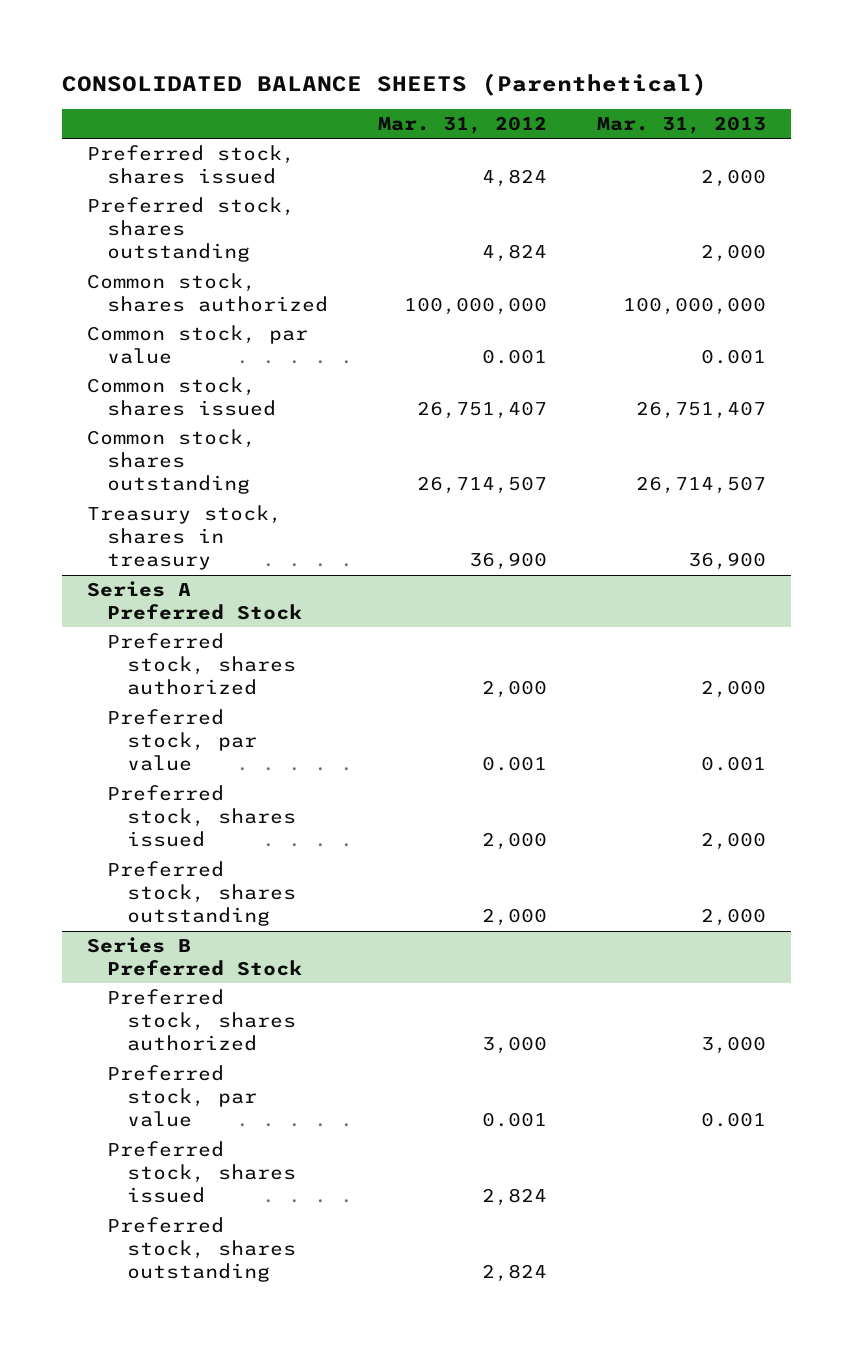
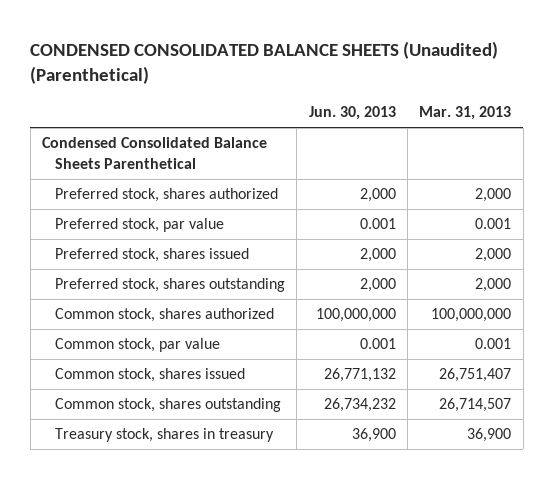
[62,72,708,96] CONSOLIDATED BALANCE SHEETS (Parenthetical) -> [30,40,499,84] CONDENSED CONSOLIDATED BALANCE SHEETS (Unaudited) (Parenthetical)
[378,116,548,135] Mar. 31, 2012 -> none
none -> [308,106,396,121] Jun. 30, 2013
none -> [42,137,268,170] Condensed Consolidated Balance Sheets Parenthetical
none -> [55,188,279,203] Preferred stock, shares authorized
none -> [55,218,225,233] Preferred stock, par value
[87,581,302,621] Series A Preferred Stock -> none
[106,633,296,696] Preferred stock, shares authorized -> none
[106,709,257,772] Preferred stock, par value -> none
[106,785,296,848] Preferred stock, shares issued -> none
[106,861,296,927] Preferred stock, shares outstanding -> none
[87,937,302,977] Series B Preferred Stock -> none
[106,989,296,1052] Preferred stock, shares authorized -> none
[106,1065,257,1128] Preferred stock, par value -> none
[106,1141,296,1204] Preferred stock, shares issued -> none
[106,1217,296,1283] Preferred stock, shares outstanding -> none

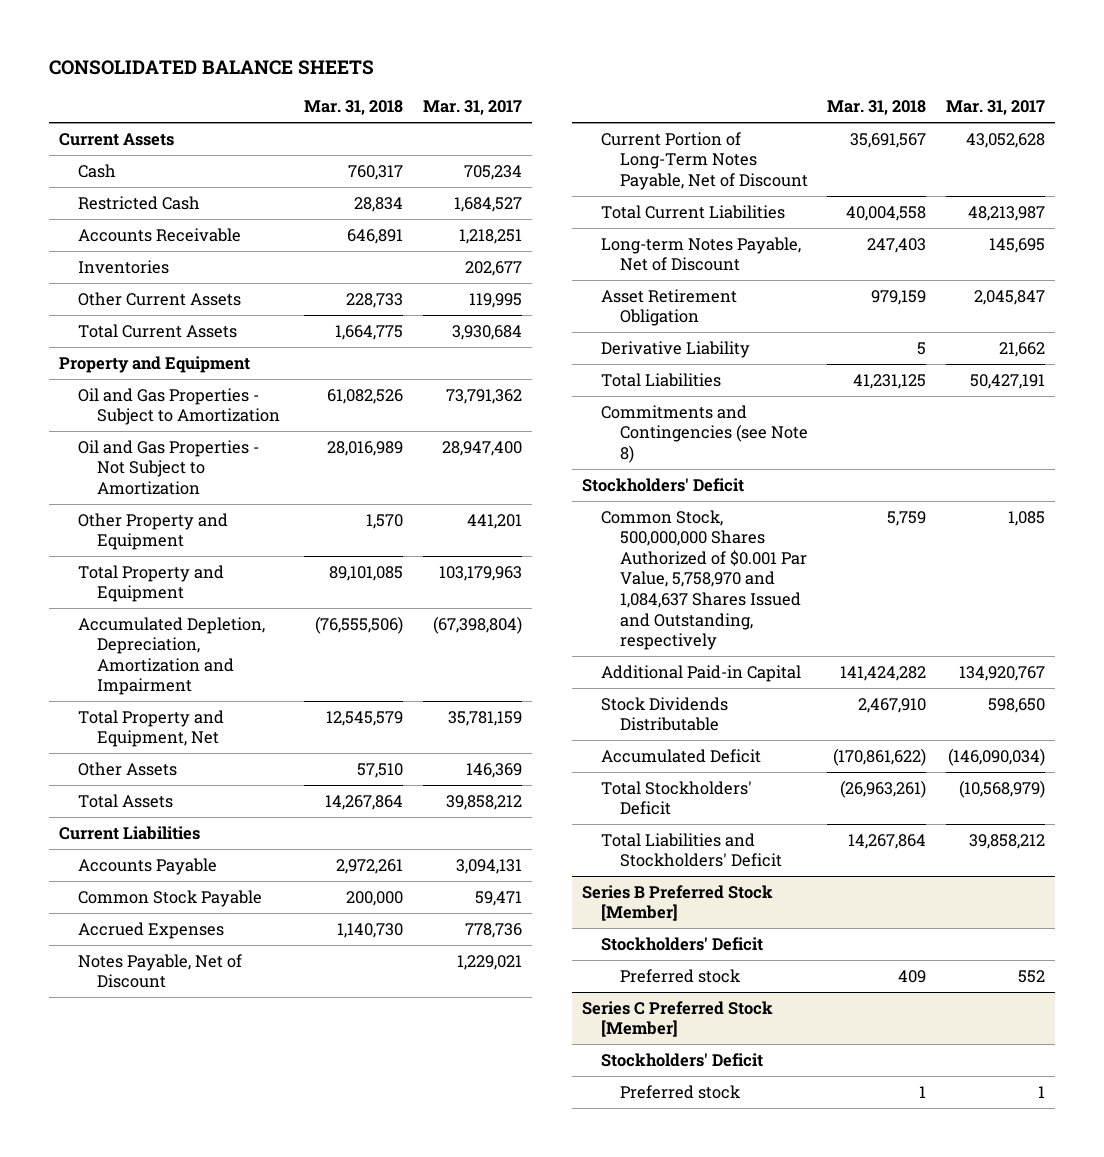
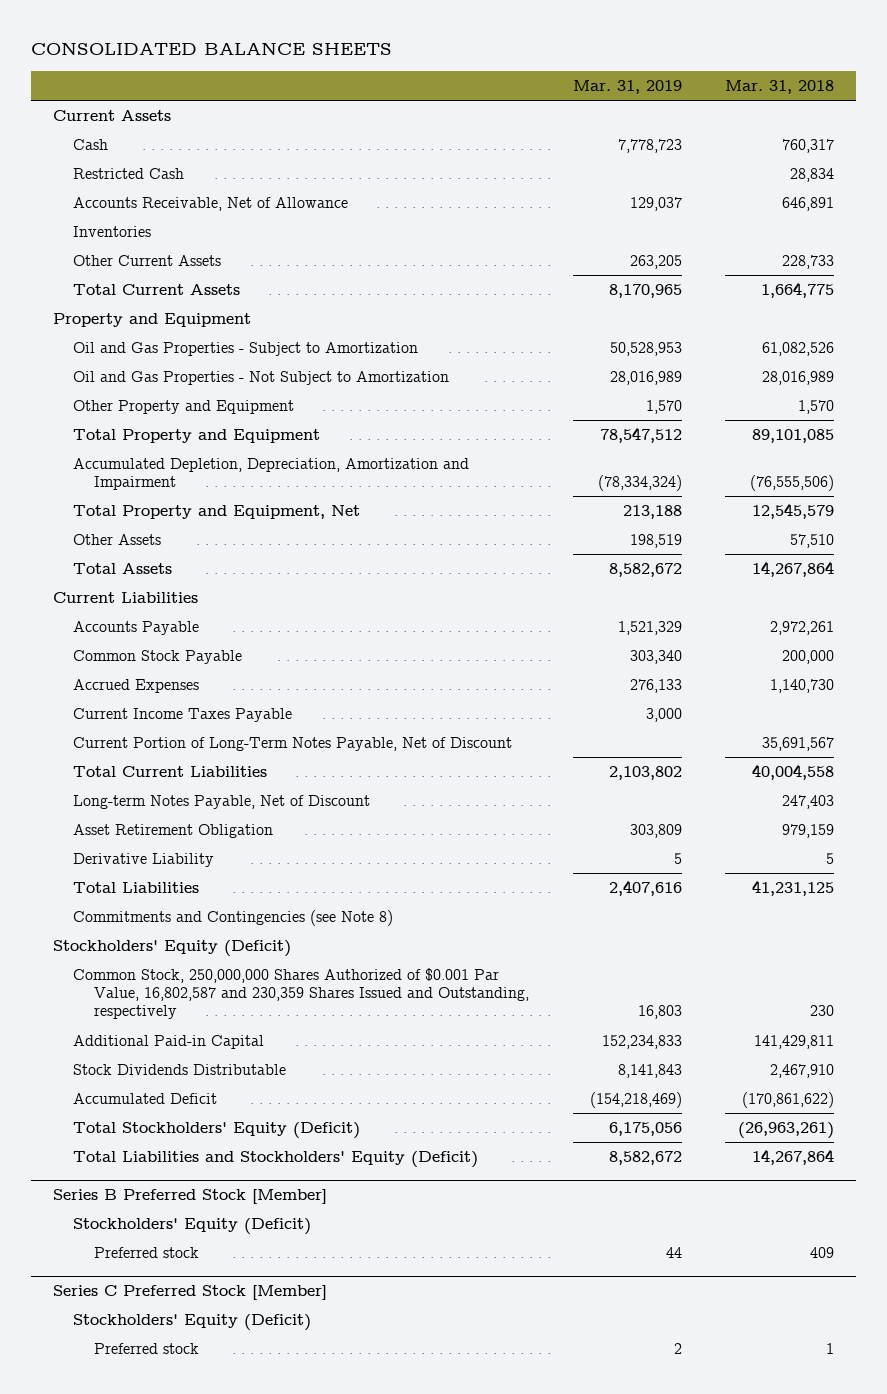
[422,100,522,116] Mar. 31, 2017 -> none
none -> [572,79,682,94] Mar. 31, 2019
[77,227,241,242] Accounts Receivable -> [73,196,349,211] Accounts Receivable, Net of Allowance
[77,953,242,989] Notes Payable, Net of Discount -> none
none -> [73,707,293,722] Current Income Taxes Payable
[582,477,745,492] Stockholders' Deficit -> [53,939,292,957] Stockholders' Equity (Deficit)
[600,509,807,651] Common Stock, 500,000,000 Shares Authorized of $0.001 Par Value, 5,758,970 and 1,084,637 Shares Issued and Outstanding, respectively -> [73,967,529,1020] Common Stock, 250,000,000 Shares Authorized of $0.001 Par Value, 16,802,587 and 230,359 Shares Issued and Outstanding, respectively
[887,510,927,526] 5,759 -> [810,1005,835,1017] 230
[840,665,927,681] 141,424,282 -> [754,1034,835,1049] 141,429,811
[600,780,752,816] Total Stockholders' Deficit -> [73,1121,361,1139] Total Stockholders' Equity (Deficit)
[600,832,782,868] Total Liabilities and Stockholders' Deficit -> [73,1150,479,1168] Total Liabilities and Stockholders' Equity (Deficit)
[600,936,763,951] Stockholders' Deficit -> [73,1217,312,1235] Stockholders' Equity (Deficit)
[600,1052,763,1067] Stockholders' Deficit -> [73,1313,312,1331] Stockholders' Equity (Deficit)

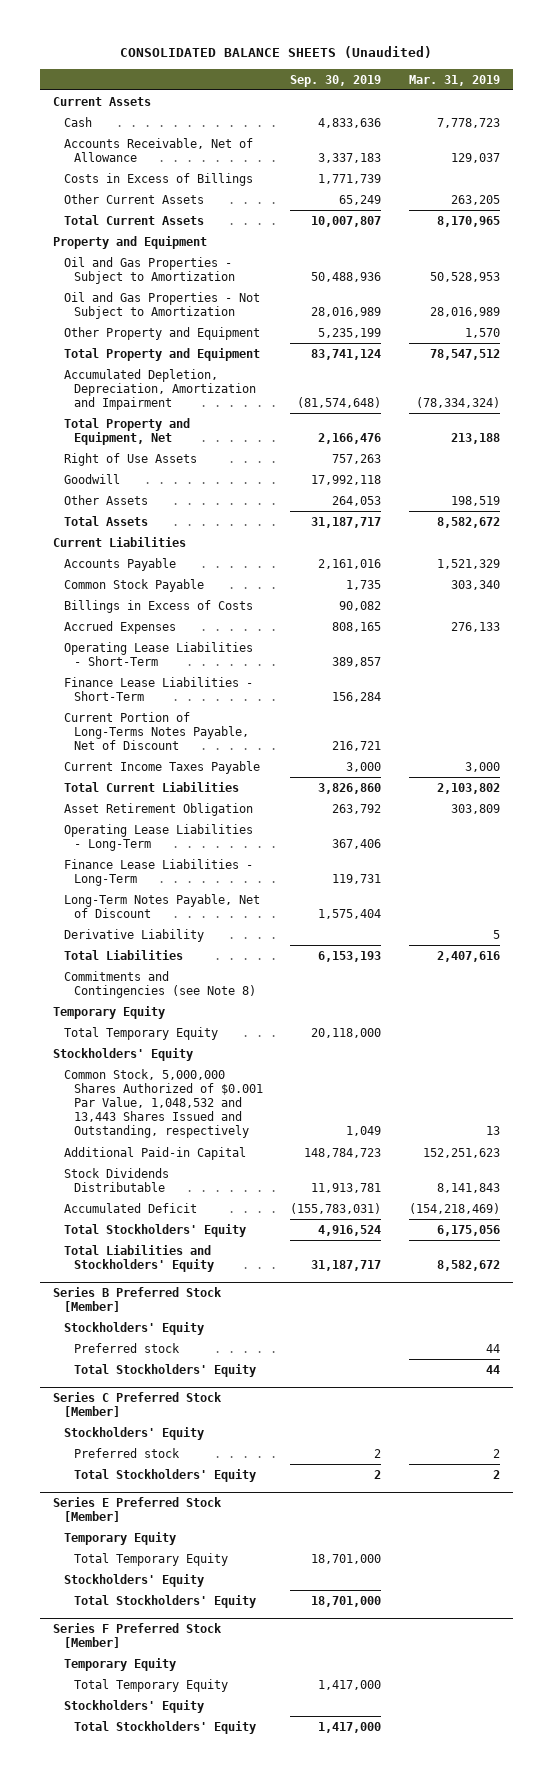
[31,42,393,56] CONSOLIDATED BALANCE SHEETS -> [120,46,433,59] CONSOLIDATED BALANCE SHEETS (Unaudited)
[725,79,835,94] Mar. 31, 2018 -> none
none -> [290,74,382,87] Sep. 30, 2019
[73,167,185,179] Restricted Cash -> none
[73,225,152,237] Inventories -> none
none -> [63,172,253,186] Costs in Excess of Billings
none -> [63,452,197,466] Right of Use Assets
none -> [63,473,120,484] Goodwill
none -> [63,599,253,613] Billings in Excess of Costs
none -> [63,641,253,666] Operating Lease Liabilities - Short-Term
none -> [63,676,253,701] Finance Lease Liabilities - Short-Term
none -> [63,711,250,751] Current Portion of Long-Terms Notes Payable, Net of Discount
[73,736,513,751] Current Portion of Long-Term Notes Payable, Net of Discount -> none
[73,794,371,809] Long-term Notes Payable, Net of Discount -> none
none -> [63,823,253,851] Operating Lease Liabilities - Long-Term
none -> [63,858,253,886] Finance Lease Liabilities - Long-Term
none -> [63,893,260,918] Long-Term Notes Payable, Net of Discount
none -> [53,1005,166,1019] Temporary Equity
none -> [63,1026,218,1040] Total Temporary Equity
[53,939,292,957] Stockholders' Equity (Deficit) -> [53,1047,194,1061] Stockholders' Equity
[73,967,529,1020] Common Stock, 250,000,000 Shares Authorized of $0.001 Par Value, 16,802,587 and 230,359 Shares Issued and Outstanding, respectively -> [63,1068,264,1139] Common Stock, 5,000,000 Shares Authorized of $0.001 Par Value, 1,048,532 and 13,443 Shares Issued and Outstanding, respectively
[637,1005,682,1020] 16,803 -> [485,1126,500,1136] 13
[601,1034,682,1049] 152,234,833 -> [422,1147,500,1158] 152,251,623
[73,1121,361,1139] Total Stockholders' Equity (Deficit) -> [63,1223,246,1237] Total Stockholders' Equity
[73,1150,479,1168] Total Liabilities and Stockholders' Equity (Deficit) -> [63,1244,215,1272] Total Liabilities and Stockholders' Equity
[73,1217,312,1235] Stockholders' Equity (Deficit) -> [63,1321,204,1335] Stockholders' Equity
none -> [74,1363,257,1377] Total Stockholders' Equity
[73,1313,312,1331] Stockholders' Equity (Deficit) -> [63,1426,204,1440] Stockholders' Equity
none -> [74,1468,257,1482] Total Stockholders' Equity
none -> [53,1496,223,1522] Series E Preferred Stock [Member]
none -> [63,1531,176,1545] Temporary Equity
none -> [74,1552,229,1566] Total Temporary Equity
none -> [63,1573,204,1587] Stockholders' Equity
none -> [74,1594,257,1608] Total Stockholders' Equity
none -> [53,1622,223,1648] Series F Preferred Stock [Member]
none -> [63,1657,176,1671] Temporary Equity
none -> [74,1678,229,1692] Total Temporary Equity
none -> [63,1699,204,1713] Stockholders' Equity
none -> [74,1720,257,1734] Total Stockholders' Equity

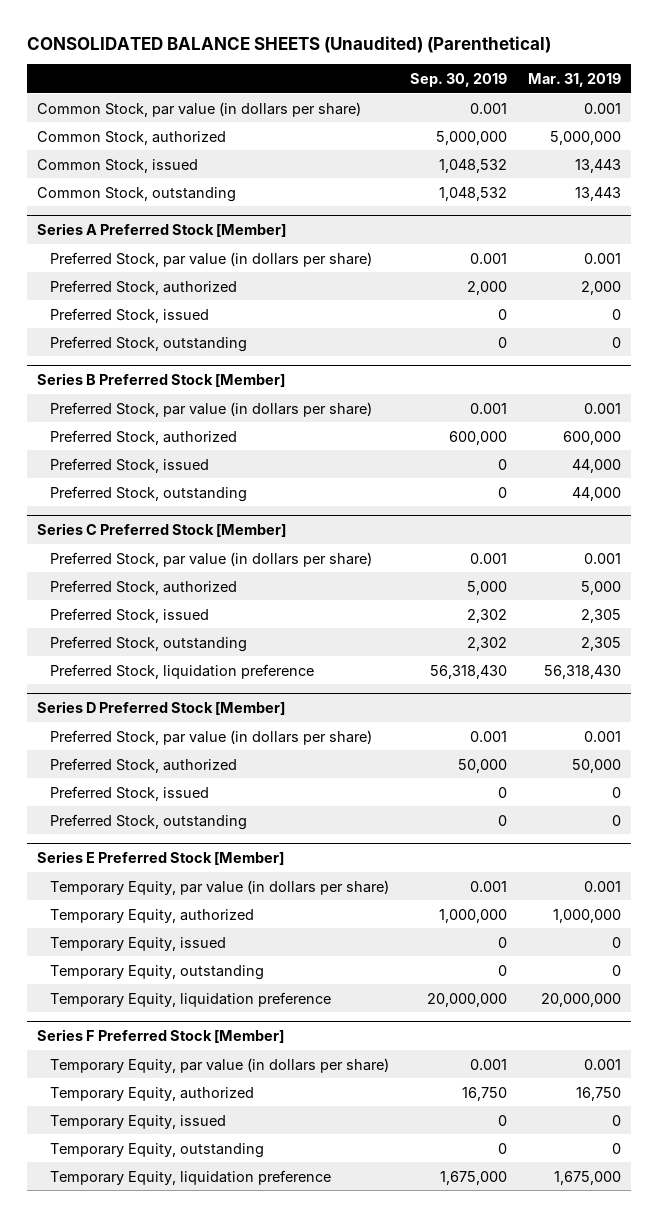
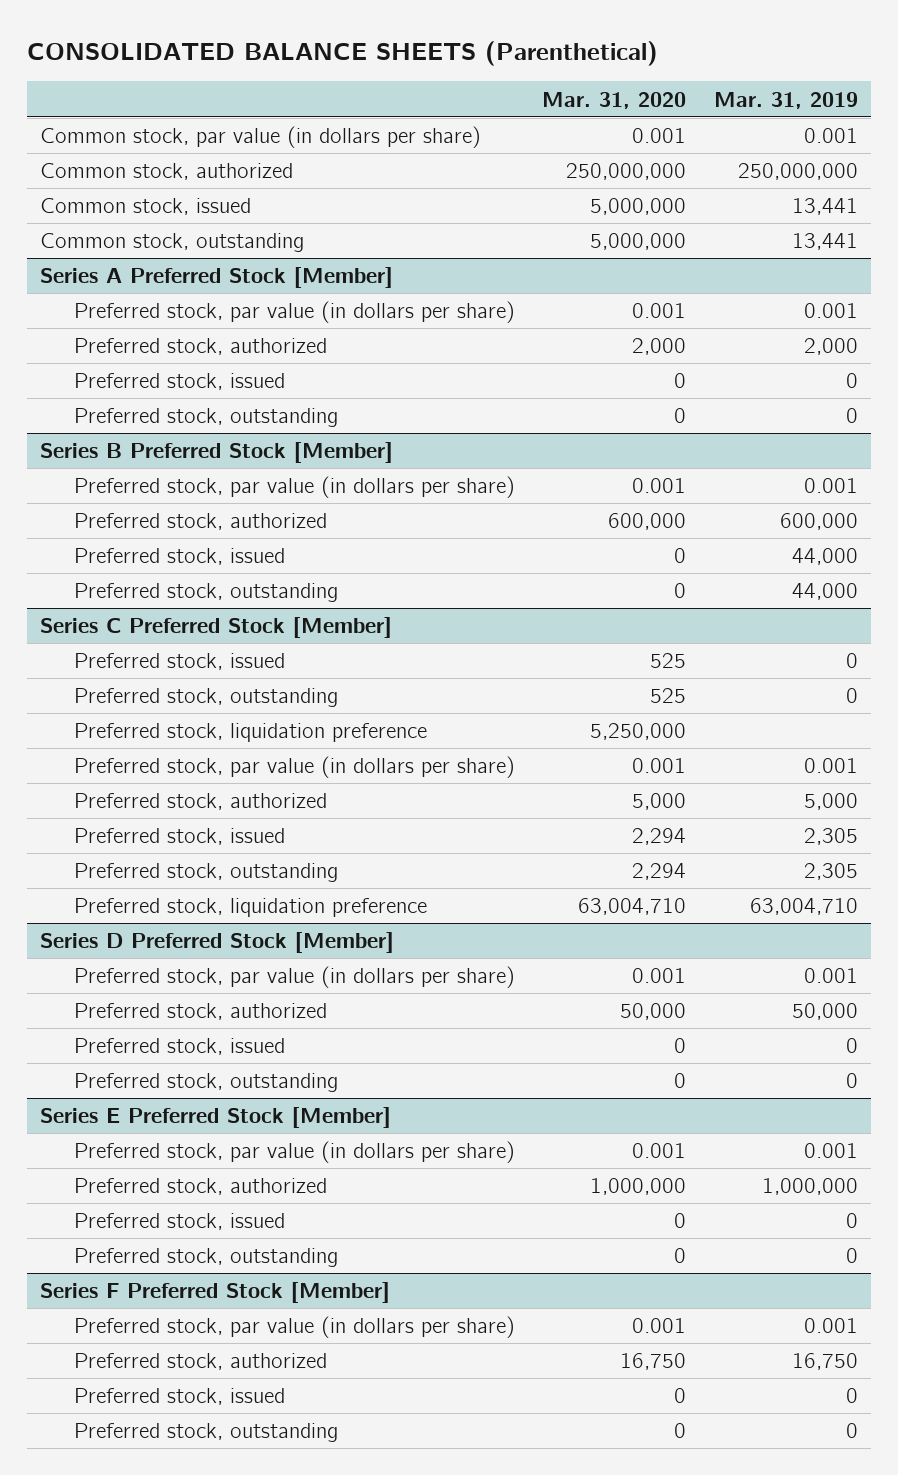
[26,35,551,53] CONSOLIDATED BALANCE SHEETS (Unaudited) (Parenthetical) -> [26,41,658,67] CONSOLIDATED BALANCE SHEETS (Parenthetical)
[409,72,507,87] Sep. 30, 2019 -> none
none -> [542,91,687,109] Mar. 31, 2020
[37,101,362,117] Common Stock, par value (in dollars per share) -> [40,126,482,149] Common stock, par value (in dollars per share)
[37,130,227,145] Common Stock, authorized -> [40,163,294,181] Common stock, authorized
[549,130,621,145] 5,000,000 -> [737,163,858,181] 250,000,000
[37,158,199,173] Common Stock, issued -> [40,198,252,216] Common stock, issued
[574,158,621,173] 13,443 -> [791,198,858,216] 13,441
[37,186,237,202] Common Stock, outstanding -> [40,233,305,253] Common stock, outstanding
[574,186,621,201] 13,443 -> [791,233,858,251] 13,441
[49,251,372,267] Preferred Stock, par value (in dollars per share) -> [73,301,515,324] Preferred stock, par value (in dollars per share)
[49,279,237,295] Preferred Stock, authorized -> [73,338,327,356] Preferred stock, authorized
[49,307,209,323] Preferred Stock, issued -> [73,373,285,391] Preferred stock, issued
[49,335,247,352] Preferred Stock, outstanding -> [73,408,338,428] Preferred stock, outstanding
[49,401,372,417] Preferred Stock, par value (in dollars per share) -> [73,476,515,499] Preferred stock, par value (in dollars per share)
[49,429,237,445] Preferred Stock, authorized -> [73,513,327,531] Preferred stock, authorized
[49,457,209,473] Preferred Stock, issued -> [73,548,285,566] Preferred stock, issued
[49,485,247,502] Preferred Stock, outstanding -> [73,583,338,603] Preferred stock, outstanding
none -> [73,653,285,671] Preferred stock, issued
none -> [73,688,338,708] Preferred stock, outstanding
none -> [73,723,427,743] Preferred stock, liquidation preference
[49,551,372,567] Preferred Stock, par value (in dollars per share) -> [73,756,515,779] Preferred stock, par value (in dollars per share)
[49,579,237,595] Preferred Stock, authorized -> [73,793,327,811] Preferred stock, authorized
[49,607,209,623] Preferred Stock, issued -> [73,828,285,846] Preferred stock, issued
[49,635,247,652] Preferred Stock, outstanding -> [73,863,338,883] Preferred stock, outstanding
[49,663,314,679] Preferred Stock, liquidation preference -> [73,898,427,918] Preferred stock, liquidation preference
[543,664,621,679] 56,318,430 -> [749,898,858,916] 63,004,710
[49,729,372,745] Preferred Stock, par value (in dollars per share) -> [73,966,515,989] Preferred stock, par value (in dollars per share)
[49,757,237,773] Preferred Stock, authorized -> [73,1003,327,1021] Preferred stock, authorized
[49,785,209,801] Preferred Stock, issued -> [73,1038,285,1056] Preferred stock, issued
[49,813,247,830] Preferred Stock, outstanding -> [73,1073,338,1093] Preferred stock, outstanding
[49,908,254,923] Temporary Equity, authorized -> none
[49,936,226,951] Temporary Equity, issued -> none
[49,964,264,980] Temporary Equity, outstanding -> none
[49,991,331,1007] Temporary Equity, liquidation preference -> none
[49,879,389,895] Temporary Equity, par value (in dollars per share) -> [73,1141,515,1164] Preferred stock, par value (in dollars per share)
none -> [73,1178,327,1196] Preferred stock, authorized
none -> [73,1213,285,1231] Preferred stock, issued
none -> [73,1248,338,1268] Preferred stock, outstanding
[49,1114,226,1129] Temporary Equity, issued -> none
[49,1142,264,1158] Temporary Equity, outstanding -> none
[49,1169,331,1185] Temporary Equity, liquidation preference -> none
[49,1057,389,1073] Temporary Equity, par value (in dollars per share) -> [73,1316,515,1339] Preferred stock, par value (in dollars per share)
[49,1086,254,1101] Temporary Equity, authorized -> [73,1353,327,1371] Preferred stock, authorized
none -> [73,1388,285,1406] Preferred stock, issued
none -> [73,1423,338,1443] Preferred stock, outstanding

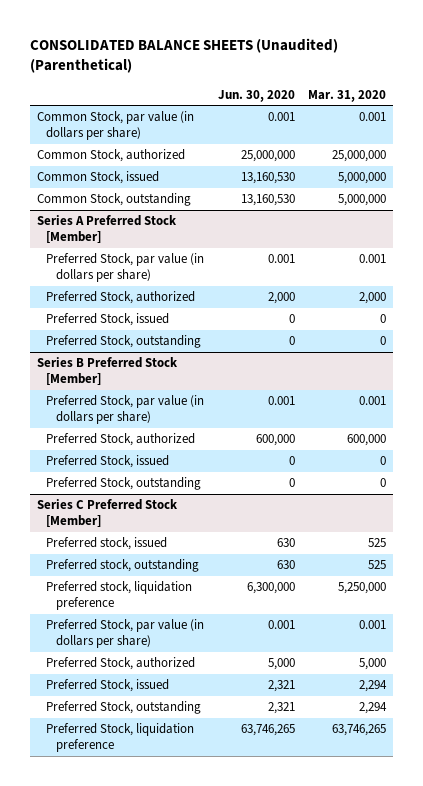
[26,41,658,67] CONSOLIDATED BALANCE SHEETS (Parenthetical) -> [29,38,338,74] CONSOLIDATED BALANCE SHEETS (Unaudited) (Parenthetical)
[713,91,858,109] Mar. 31, 2019 -> none
none -> [217,89,295,102] Jun. 30, 2020
[40,126,482,149] Common stock, par value (in dollars per share) -> [36,111,194,140] Common Stock, par value (in dollars per share)
[40,163,294,181] Common stock, authorized -> [36,149,185,163] Common Stock, authorized
[566,163,687,181] 250,000,000 -> [332,150,387,163] 25,000,000
[40,198,252,216] Common stock, issued -> [36,171,159,185] Common Stock, issued
[40,233,305,253] Common stock, outstanding -> [36,193,191,207] Common Stock, outstanding
[73,301,515,324] Preferred stock, par value (in dollars per share) -> [46,253,205,282] Preferred Stock, par value (in dollars per share)
[73,338,327,356] Preferred stock, authorized -> [46,291,196,305] Preferred Stock, authorized
[73,373,285,391] Preferred stock, issued -> [46,313,170,327] Preferred Stock, issued
[73,408,338,428] Preferred stock, outstanding -> [46,335,202,349] Preferred Stock, outstanding
[73,476,515,499] Preferred stock, par value (in dollars per share) -> [46,395,205,424] Preferred Stock, par value (in dollars per share)
[73,513,327,531] Preferred stock, authorized -> [46,433,196,447] Preferred Stock, authorized
[73,548,285,566] Preferred stock, issued -> [46,455,170,469] Preferred Stock, issued
[73,583,338,603] Preferred stock, outstanding -> [46,477,202,491] Preferred Stock, outstanding
[40,932,395,954] Series D Preferred Stock [Member] -> none
[73,966,515,989] Preferred stock, par value (in dollars per share) -> none
[73,1003,327,1021] Preferred stock, authorized -> none
[73,1038,285,1056] Preferred stock, issued -> none
[73,1073,338,1093] Preferred stock, outstanding -> none
[40,1107,392,1129] Series E Preferred Stock [Member] -> none
[73,1141,515,1164] Preferred stock, par value (in dollars per share) -> none
[73,1178,327,1196] Preferred stock, authorized -> none
[73,1213,285,1231] Preferred stock, issued -> none
[73,1248,338,1268] Preferred stock, outstanding -> none
[40,1282,391,1304] Series F Preferred Stock [Member] -> none
[73,1316,515,1339] Preferred stock, par value (in dollars per share) -> none
[73,1353,327,1371] Preferred stock, authorized -> none
[73,1388,285,1406] Preferred stock, issued -> none
[73,1423,338,1443] Preferred stock, outstanding -> none
[73,756,515,779] Preferred stock, par value (in dollars per share) -> [46,619,205,648] Preferred Stock, par value (in dollars per share)
[73,793,327,811] Preferred stock, authorized -> [46,657,196,671] Preferred Stock, authorized
[73,828,285,846] Preferred stock, issued -> [46,679,170,693] Preferred Stock, issued
[73,863,338,883] Preferred stock, outstanding -> [46,701,202,715] Preferred Stock, outstanding
[73,898,427,918] Preferred stock, liquidation preference -> [46,723,195,752] Preferred Stock, liquidation preference
[578,898,687,916] 63,004,710 -> [332,724,387,737] 63,746,265

